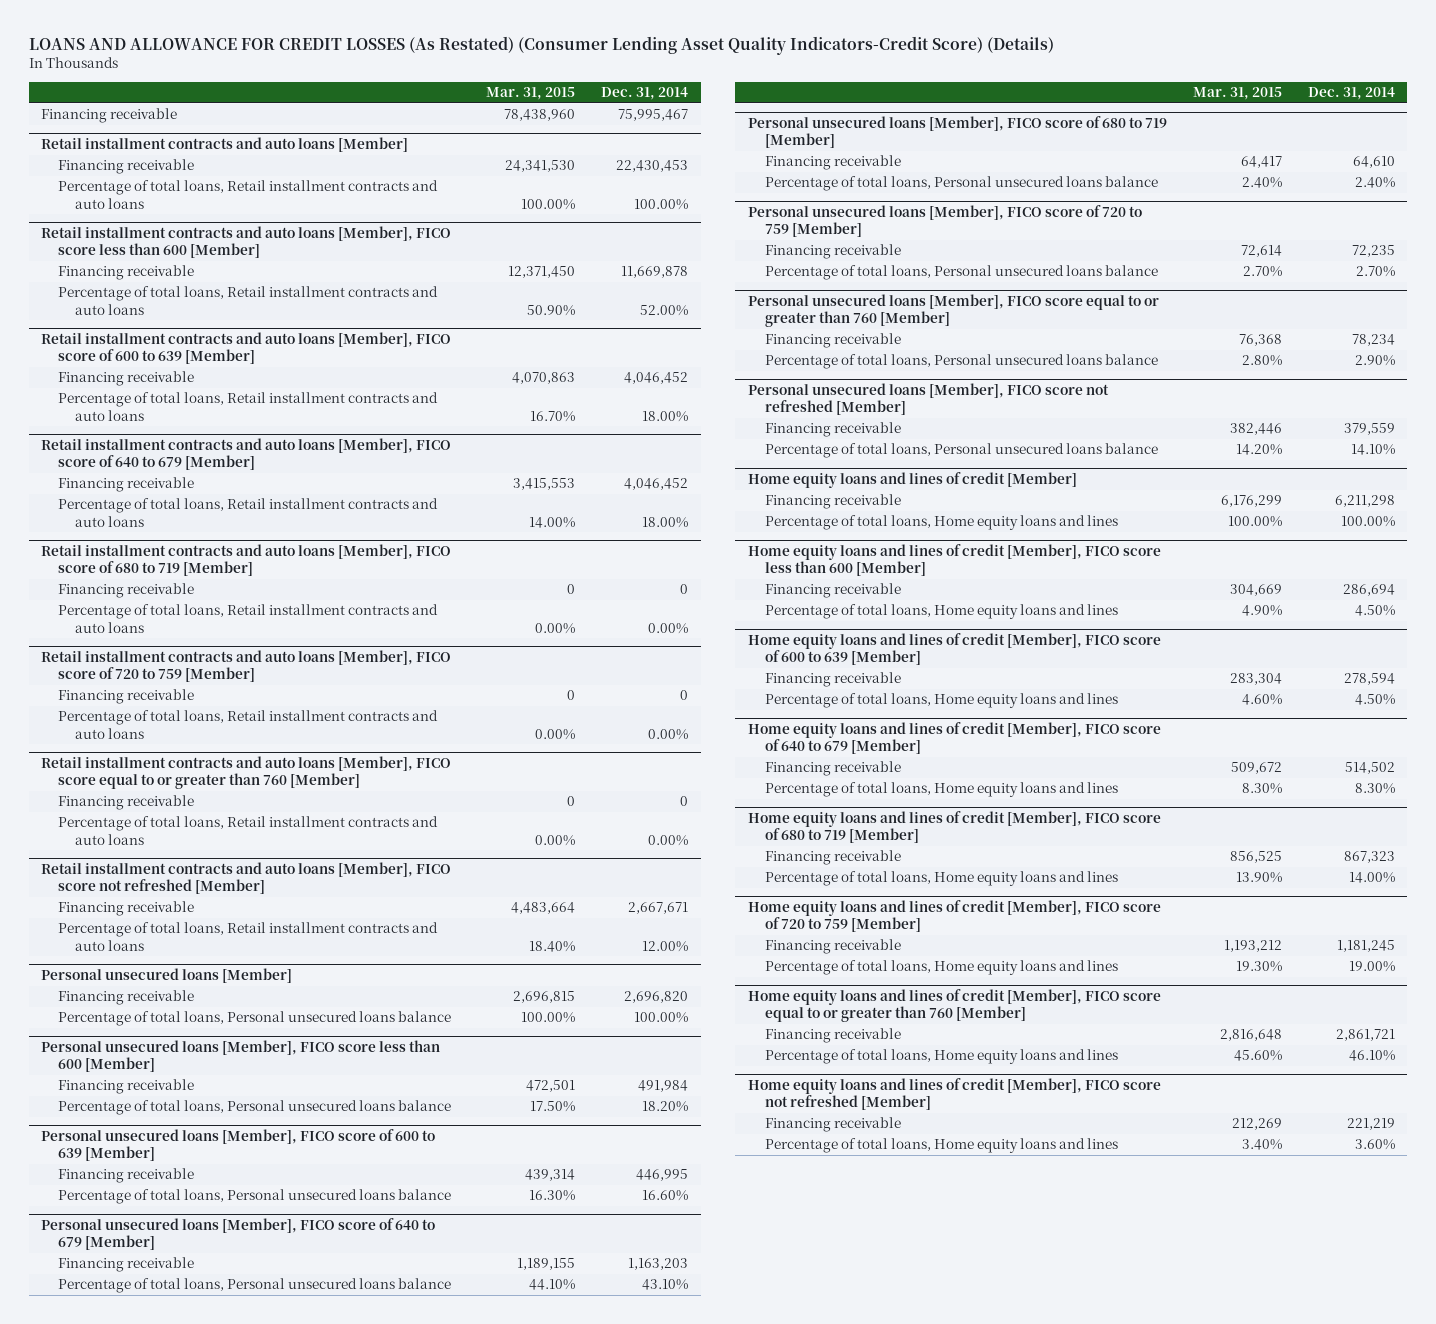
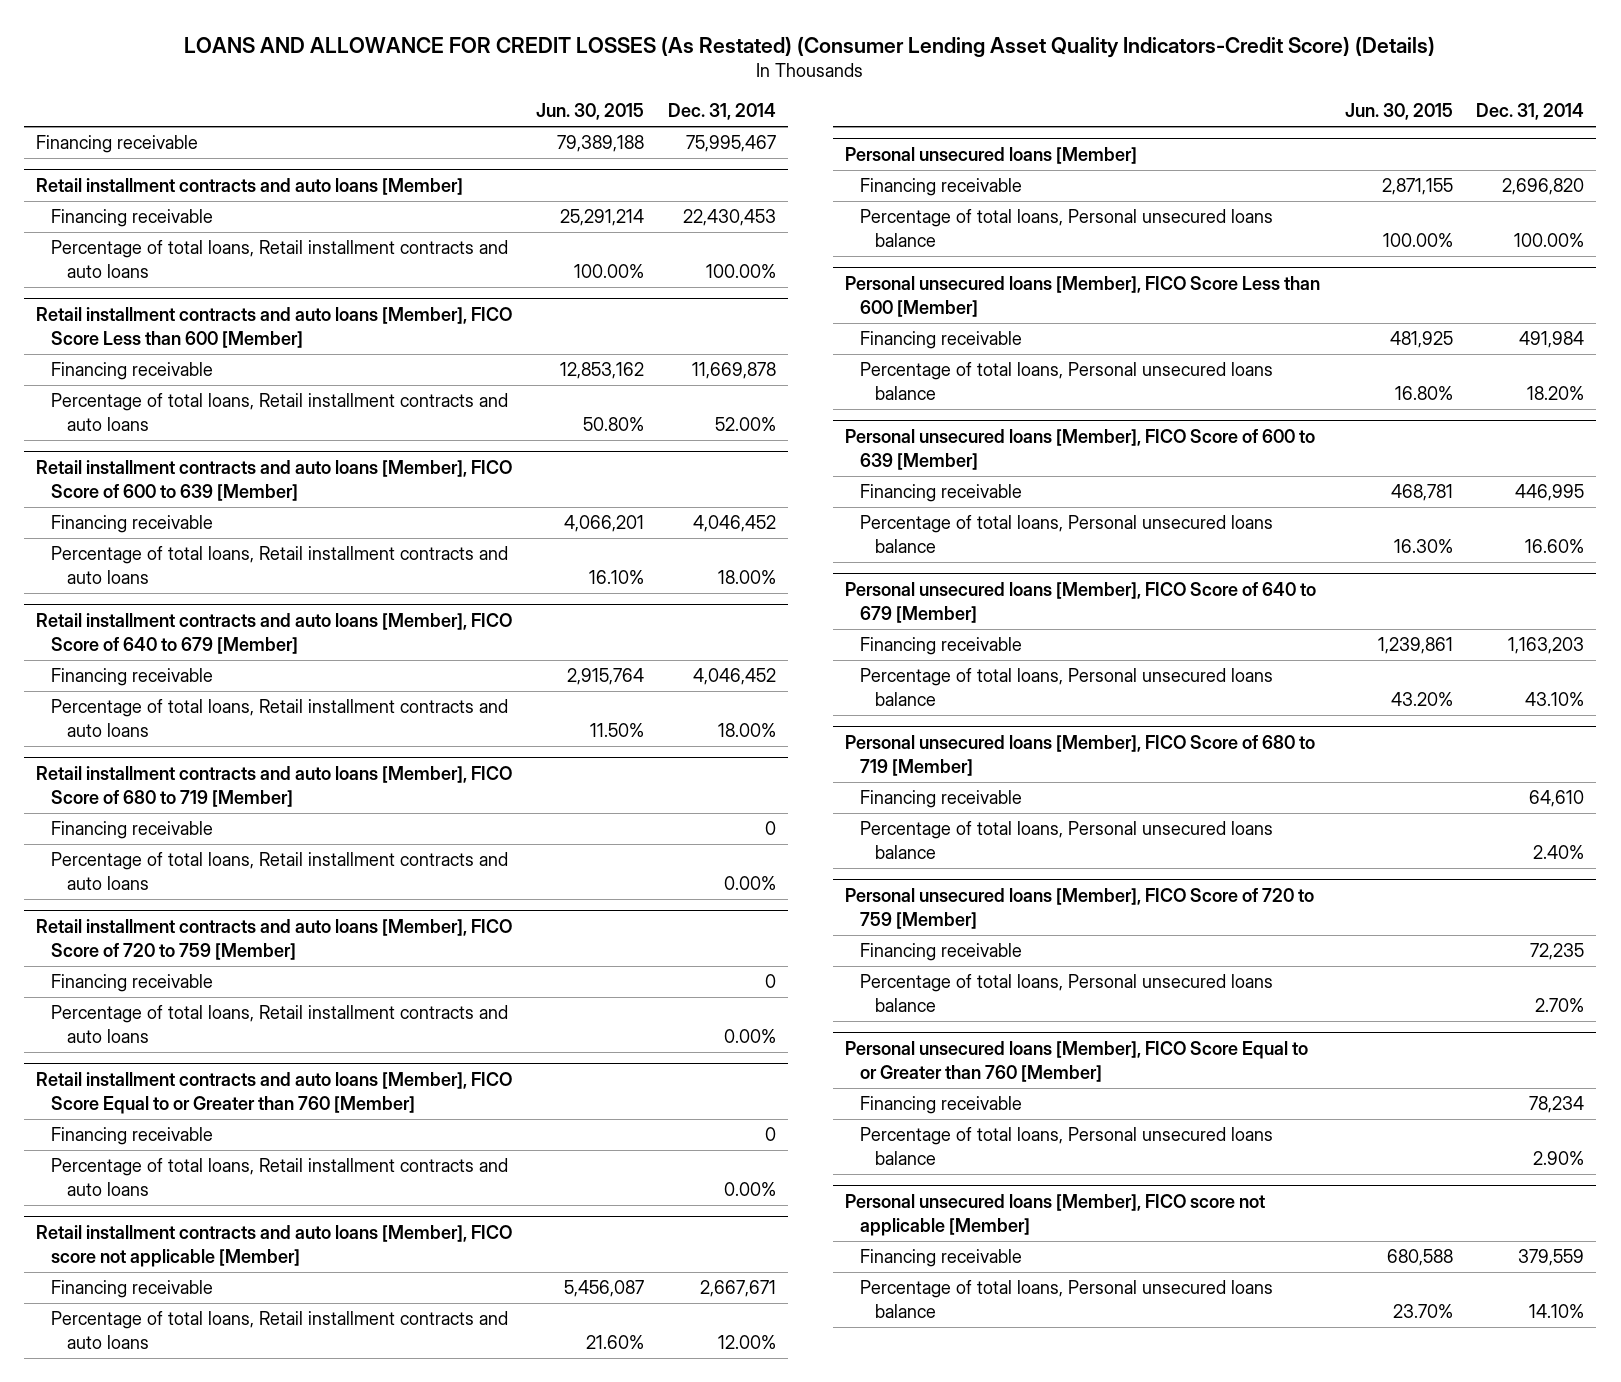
[486,87,576,101] Mar. 31, 2015 -> none
none -> [536,103,645,121] Jun. 30, 2015
[41,226,452,259] Retail installment contracts and auto loans [Member], FICO score less than 600 [Member] -> [36,307,513,348] Retail installment contracts and auto loans [Member], FICO Score Less than 600 [Member]
[41,332,452,365] Retail installment contracts and auto loans [Member], FICO score of 600 to 639 [Member] -> [36,460,513,501] Retail installment contracts and auto loans [Member], FICO Score of 600 to 639 [Member]
[41,438,452,471] Retail installment contracts and auto loans [Member], FICO score of 640 to 679 [Member] -> [36,613,513,654] Retail installment contracts and auto loans [Member], FICO Score of 640 to 679 [Member]
[41,544,452,577] Retail installment contracts and auto loans [Member], FICO score of 680 to 719 [Member] -> [36,766,513,807] Retail installment contracts and auto loans [Member], FICO Score of 680 to 719 [Member]
[41,650,452,683] Retail installment contracts and auto loans [Member], FICO score of 720 to 759 [Member] -> [36,919,513,960] Retail installment contracts and auto loans [Member], FICO Score of 720 to 759 [Member]
[41,756,452,790] Retail installment contracts and auto loans [Member], FICO score equal to or greater than 760 [Member] -> [36,1072,513,1114] Retail installment contracts and auto loans [Member], FICO Score Equal to or Greater than 760 [Member]
[41,862,452,895] Retail installment contracts and auto loans [Member], FICO score not refreshed [Member] -> [36,1225,513,1267] Retail installment contracts and auto loans [Member], FICO score not applicable [Member]
[41,1040,441,1073] Personal unsecured loans [Member], FICO score less than 600 [Member] -> [844,276,1320,317] Personal unsecured loans [Member], FICO Score Less than 600 [Member]
[41,1129,436,1162] Personal unsecured loans [Member], FICO score of 600 to 639 [Member] -> [844,429,1315,470] Personal unsecured loans [Member], FICO Score of 600 to 639 [Member]
[41,1218,436,1251] Personal unsecured loans [Member], FICO score of 640 to 679 [Member] -> [844,582,1316,623] Personal unsecured loans [Member], FICO Score of 640 to 679 [Member]
[748,116,1168,149] Personal unsecured loans [Member], FICO score of 680 to 719 [Member] -> [844,735,1315,776] Personal unsecured loans [Member], FICO Score of 680 to 719 [Member]
[748,205,1143,238] Personal unsecured loans [Member], FICO score of 720 to 759 [Member] -> [844,888,1314,929] Personal unsecured loans [Member], FICO Score of 720 to 759 [Member]
[748,294,1160,328] Personal unsecured loans [Member], FICO score equal to or greater than 760 [Member] -> [844,1041,1308,1082] Personal unsecured loans [Member], FICO Score Equal to or Greater than 760 [Member]
[748,383,1110,416] Personal unsecured loans [Member], FICO score not refreshed [Member] -> [844,1194,1265,1236] Personal unsecured loans [Member], FICO score not applicable [Member]
[748,472,1078,489] Home equity loans and lines of credit [Member] -> none
[764,494,901,510] Financing receivable -> none
[764,515,1118,531] Percentage of total loans, Home equity loans and lines -> none
[748,544,1162,577] Home equity loans and lines of credit [Member], FICO score less than 600 [Member] -> none
[764,583,901,599] Financing receivable -> none
[764,604,1118,620] Percentage of total loans, Home equity loans and lines -> none
[748,633,1162,666] Home equity loans and lines of credit [Member], FICO score of 600 to 639 [Member] -> none
[764,672,901,688] Financing receivable -> none
[764,693,1118,709] Percentage of total loans, Home equity loans and lines -> none
[748,722,1162,755] Home equity loans and lines of credit [Member], FICO score of 640 to 679 [Member] -> none
[764,761,901,777] Financing receivable -> none
[764,782,1118,798] Percentage of total loans, Home equity loans and lines -> none
[748,811,1162,844] Home equity loans and lines of credit [Member], FICO score of 680 to 719 [Member] -> none
[764,850,901,866] Financing receivable -> none
[764,871,1118,887] Percentage of total loans, Home equity loans and lines -> none
[748,900,1162,933] Home equity loans and lines of credit [Member], FICO score of 720 to 759 [Member] -> none
[764,939,901,955] Financing receivable -> none
[764,960,1118,976] Percentage of total loans, Home equity loans and lines -> none
[748,989,1162,1023] Home equity loans and lines of credit [Member], FICO score equal to or greater than 760 [Member] -> none
[764,1028,901,1044] Financing receivable -> none
[764,1049,1118,1065] Percentage of total loans, Home equity loans and lines -> none
[748,1078,1162,1111] Home equity loans and lines of credit [Member], FICO score not refreshed [Member] -> none
[764,1117,901,1133] Financing receivable -> none
[764,1138,1118,1154] Percentage of total loans, Home equity loans and lines -> none

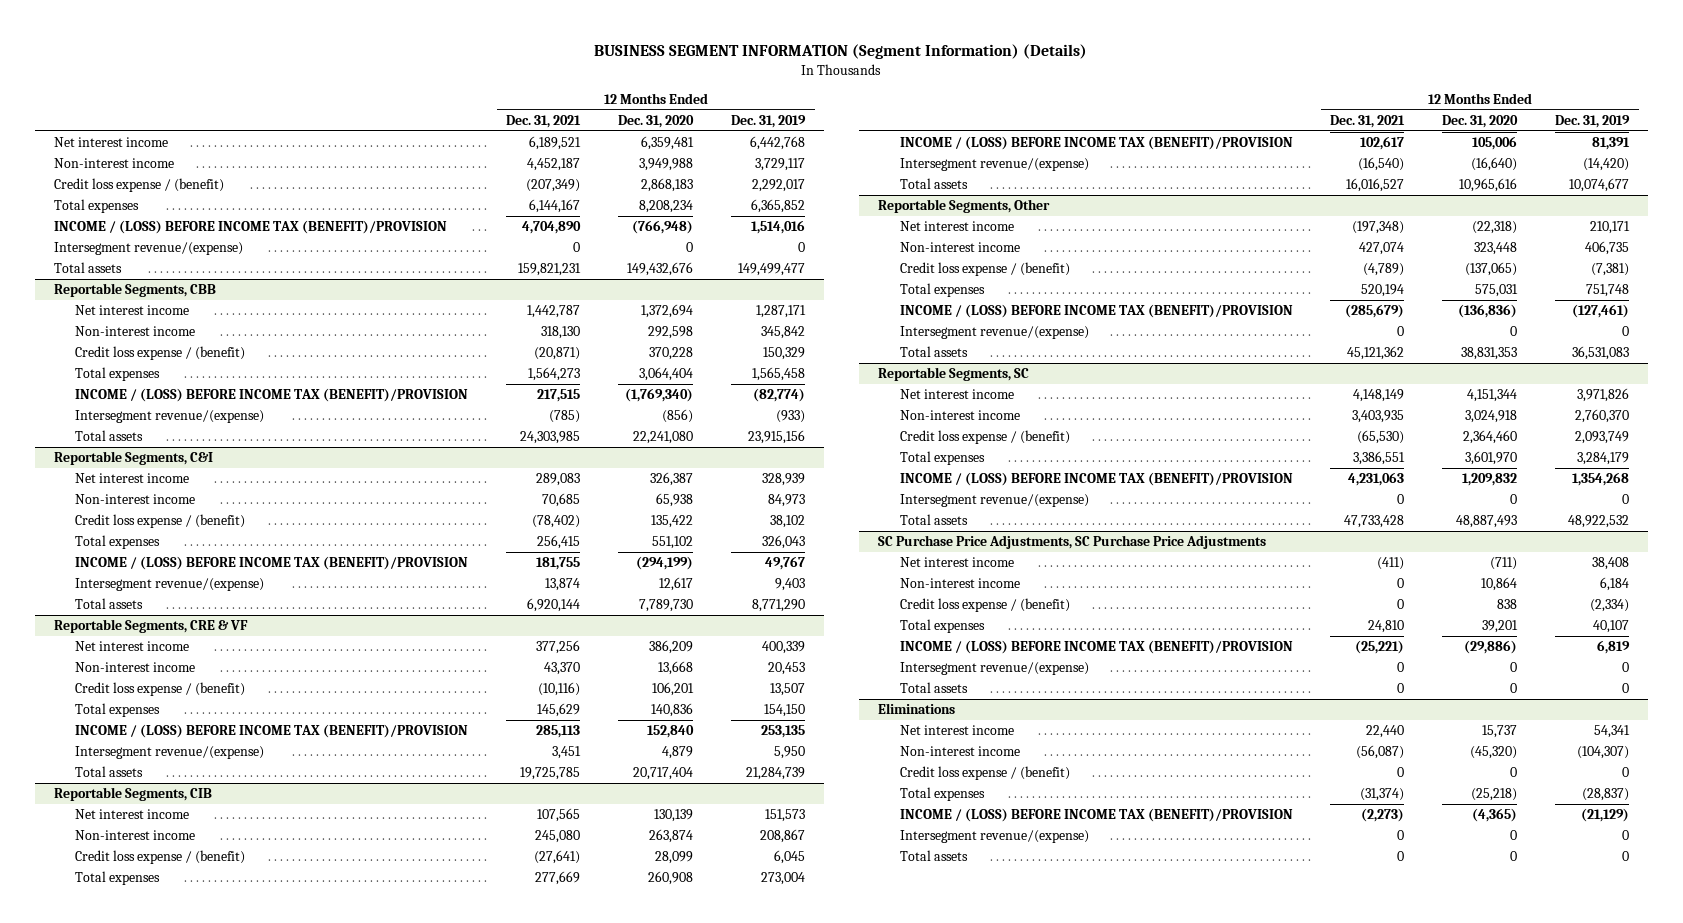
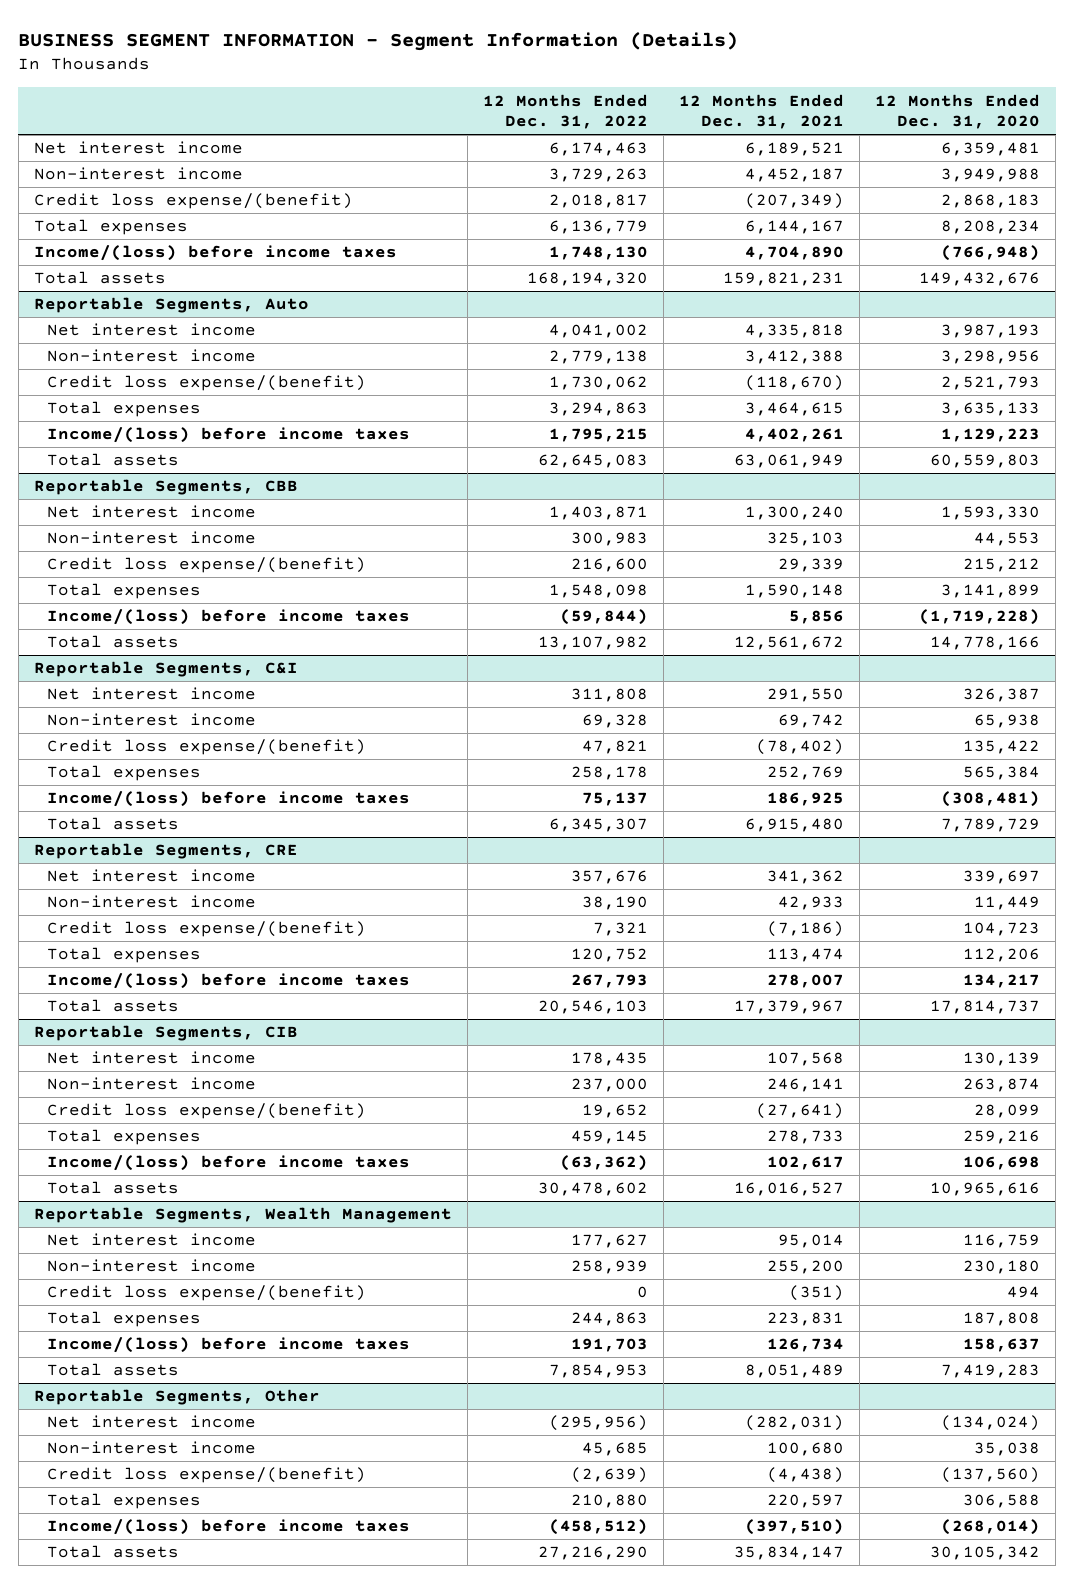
[594,44,1088,60] BUSINESS SEGMENT INFORMATION (Segment Information) (Details) -> [18,31,739,51] BUSINESS SEGMENT INFORMATION - Segment Information (Details)
[731,114,807,128] Dec. 31, 2019 -> none
none -> [482,93,648,130] 12 Months Ended Dec. 31, 2022
[53,178,224,193] Credit loss expense / (benefit) -> [33,193,353,210] Credit loss expense/(benefit)
[53,242,243,256] Intersegment revenue/(expense) -> none
[53,220,447,235] INCOME / (LOSS) BEFORE INCOME TAX (BENEFIT)/PROVISION -> [33,245,397,262] Income/(loss) before income taxes
none -> [33,297,309,314] Reportable Segments, Auto
none -> [46,323,256,337] Net interest income
none -> [46,349,256,363] Non-interest income
none -> [46,375,366,392] Credit loss expense/(benefit)
none -> [46,401,201,418] Total expenses
none -> [46,427,410,444] Income/(loss) before income taxes
none -> [46,453,179,467] Total assets
[75,410,265,424] Intersegment revenue/(expense) -> none
[527,305,581,319] 1,442,787 -> [744,506,844,521] 1,300,240
[641,304,694,319] 1,372,694 -> [941,506,1041,521] 1,593,330
[541,326,581,340] 318,130 -> [766,532,844,547] 325,103
[648,326,694,340] 292,598 -> [974,532,1041,547] 44,553
[75,346,246,361] Credit loss expense / (benefit) -> [46,557,366,574] Credit loss expense/(benefit)
[534,347,581,361] (20,871) -> [777,558,844,573] 29,339
[649,347,694,361] 370,228 -> [963,558,1041,573] 215,212
[528,367,581,382] 1,564,273 -> [744,584,844,599] 1,590,148
[639,367,694,382] 3,064,404 -> [941,584,1041,599] 3,141,899
[75,388,469,403] INCOME / (LOSS) BEFORE INCOME TAX (BENEFIT)/PROVISION -> [46,609,410,626] Income/(loss) before income taxes
[537,389,581,403] 217,515 -> [788,610,844,625] 5,856
[625,388,694,403] (1,769,340) -> [919,609,1041,626] (1,719,228)
[520,431,581,445] 24,303,985 -> [733,636,844,651] 12,561,672
[633,431,694,445] 22,241,080 -> [930,636,1041,651] 14,778,166
[75,578,265,592] Intersegment revenue/(expense) -> none
[75,746,265,760] Intersegment revenue/(expense) -> none
[536,473,581,487] 289,083 -> [766,688,844,703] 291,550
[542,493,581,508] 70,685 -> [777,714,844,729] 69,742
[75,514,246,529] Credit loss expense / (benefit) -> [46,739,366,756] Credit loss expense/(benefit)
[537,535,581,550] 256,415 -> [766,766,844,781] 252,769
[652,536,694,550] 551,102 -> [963,766,1041,781] 565,384
[75,556,469,571] INCOME / (LOSS) BEFORE INCOME TAX (BENEFIT)/PROVISION -> [46,791,410,808] Income/(loss) before income taxes
[536,557,581,571] 181,755 -> [766,792,844,807] 186,925
[636,556,694,571] (294,199) -> [941,791,1041,808] (308,481)
[527,598,581,613] 6,920,144 -> [744,818,844,833] 6,915,480
[639,599,694,613] 7,789,730 -> [941,818,1041,833] 7,789,729
[53,619,248,634] Reportable Segments, CRE & VF -> [33,843,298,860] Reportable Segments, CRE
[536,640,581,655] 377,256 -> [766,870,844,885] 341,362
[649,640,694,655] 386,209 -> [963,870,1041,885] 339,697
[544,662,581,676] 43,370 -> [777,896,844,911] 42,933
[658,661,694,676] 13,668 -> [974,896,1041,911] 11,449
[75,682,246,697] Credit loss expense / (benefit) -> [46,921,366,938] Credit loss expense/(benefit)
[538,682,581,697] (10,116) -> [766,921,844,938] (7,186)
[652,682,695,697] 106,201 -> [963,922,1041,937] 104,723
[537,703,581,718] 145,629 -> [766,948,844,963] 113,474
[651,703,694,718] 140,836 -> [963,948,1041,963] 112,206
[75,724,469,739] INCOME / (LOSS) BEFORE INCOME TAX (BENEFIT)/PROVISION -> [46,973,410,990] Income/(loss) before income taxes
[536,725,581,739] 285,113 -> [766,974,844,989] 278,007
[647,725,695,739] 152,840 -> [963,974,1041,989] 134,217
[520,767,581,781] 19,725,785 -> [733,1000,844,1015] 17,379,967
[633,767,694,781] 20,717,404 -> [930,1000,1041,1015] 17,814,737
[899,158,1089,172] Intersegment revenue/(expense) -> none
[537,808,581,823] 107,565 -> [766,1052,844,1067] 107,568
[535,830,581,844] 245,080 -> [766,1078,844,1093] 246,141
[75,850,246,865] Credit loss expense / (benefit) -> [46,1103,366,1120] Credit loss expense/(benefit)
[535,871,581,886] 277,669 -> [766,1130,844,1145] 278,733
[648,871,694,886] 260,908 -> [963,1130,1041,1145] 259,216
[899,136,1293,151] INCOME / (LOSS) BEFORE INCOME TAX (BENEFIT)/PROVISION -> [46,1155,410,1172] Income/(loss) before income taxes
[1472,136,1518,151] 105,006 -> [963,1156,1041,1171] 106,698
none -> [33,1207,452,1224] Reportable Segments, Wealth Management
none -> [46,1233,256,1247] Net interest income
none -> [46,1259,256,1273] Non-interest income
none -> [46,1285,366,1302] Credit loss expense/(benefit)
none -> [46,1311,201,1328] Total expenses
none -> [46,1337,410,1354] Income/(loss) before income taxes
none -> [46,1363,179,1377] Total assets
[899,326,1089,340] Intersegment revenue/(expense) -> none
[877,367,1029,382] Reportable Segments, SC -> none
[899,389,1014,400] Net interest income -> none
[899,410,1020,421] Non-interest income -> none
[899,430,1070,445] Credit loss expense / (benefit) -> none
[899,451,985,466] Total expenses -> none
[899,472,1293,487] INCOME / (LOSS) BEFORE INCOME TAX (BENEFIT)/PROVISION -> none
[899,494,1089,508] Intersegment revenue/(expense) -> none
[899,514,968,526] Total assets -> none
[877,535,1266,550] SC Purchase Price Adjustments, SC Purchase Price Adjustments -> none
[899,557,1014,568] Net interest income -> none
[899,578,1020,589] Non-interest income -> none
[899,598,1070,613] Credit loss expense / (benefit) -> none
[899,619,985,634] Total expenses -> none
[899,640,1293,655] INCOME / (LOSS) BEFORE INCOME TAX (BENEFIT)/PROVISION -> none
[899,662,1089,676] Intersegment revenue/(expense) -> none
[899,682,968,694] Total assets -> none
[877,703,955,715] Eliminations -> none
[899,725,1014,736] Net interest income -> none
[899,746,1020,757] Non-interest income -> none
[899,766,1070,781] Credit loss expense / (benefit) -> none
[899,787,985,802] Total expenses -> none
[899,808,1293,823] INCOME / (LOSS) BEFORE INCOME TAX (BENEFIT)/PROVISION -> none
[899,830,1089,844] Intersegment revenue/(expense) -> none
[899,850,968,862] Total assets -> none
[1352,221,1405,235] (197,348) -> [744,1415,844,1432] (282,031)
[1472,221,1518,235] (22,318) -> [941,1415,1041,1432] (134,024)
[1359,242,1405,256] 427,074 -> [766,1442,844,1457] 100,680
[1474,242,1518,256] 323,448 -> [974,1442,1041,1457] 35,038
[899,262,1070,277] Credit loss expense / (benefit) -> [46,1467,366,1484] Credit loss expense/(benefit)
[1363,263,1405,277] (4,789) -> [766,1467,844,1484] (4,438)
[1465,262,1518,277] (137,065) -> [941,1467,1041,1484] (137,560)
[1361,284,1405,298] 520,194 -> [766,1494,844,1509] 220,597
[1475,284,1519,298] 575,031 -> [963,1494,1041,1509] 306,588
[899,304,1293,319] INCOME / (LOSS) BEFORE INCOME TAX (BENEFIT)/PROVISION -> [46,1519,410,1536] Income/(loss) before income taxes
[1345,304,1405,319] (285,679) -> [744,1519,844,1536] (397,510)
[1458,304,1518,319] (136,836) -> [941,1519,1041,1536] (268,014)
[1347,346,1405,361] 45,121,362 -> [733,1546,844,1561] 35,834,147
[1461,347,1518,361] 38,831,353 -> [930,1546,1041,1561] 30,105,342

